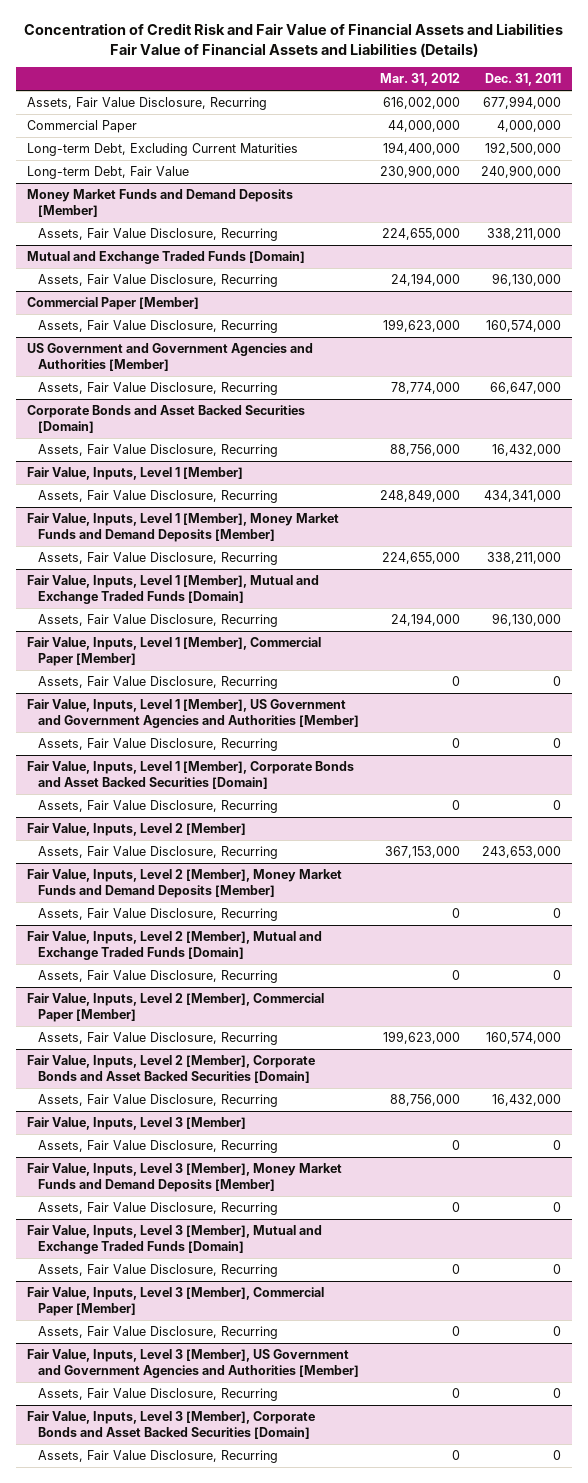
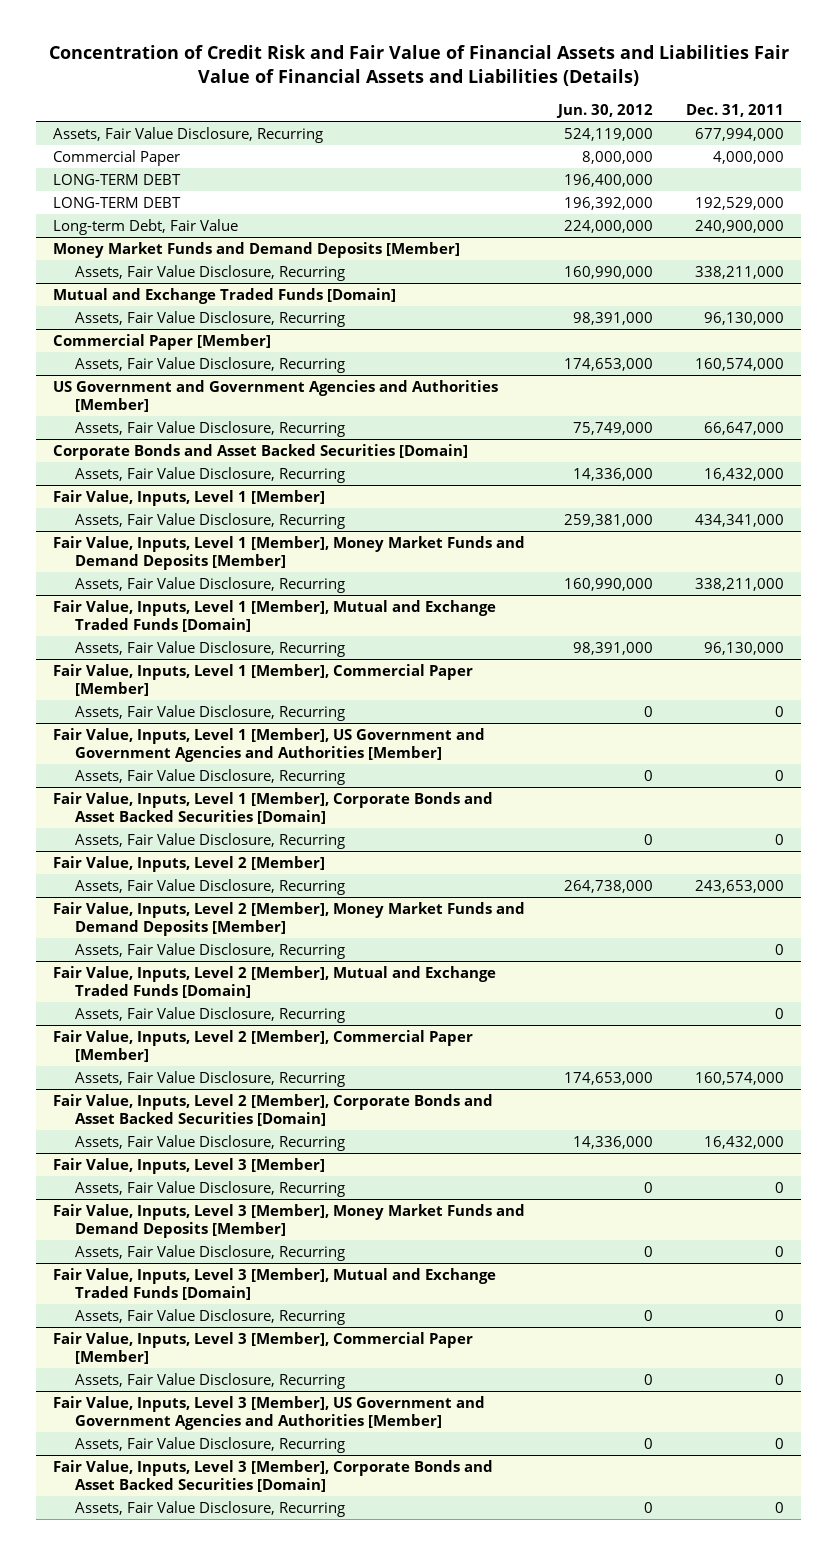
[380,73,461,87] Mar. 31, 2012 -> none
none -> [556,104,654,119] Jun. 30, 2012
none -> [52,174,181,186] LONG-TERM DEBT
[26,143,298,157] Long-term Debt, Excluding Current Maturities -> [52,197,181,209] LONG-TERM DEBT
[485,142,562,156] 192,500,000 -> [695,197,785,211] 192,529,000

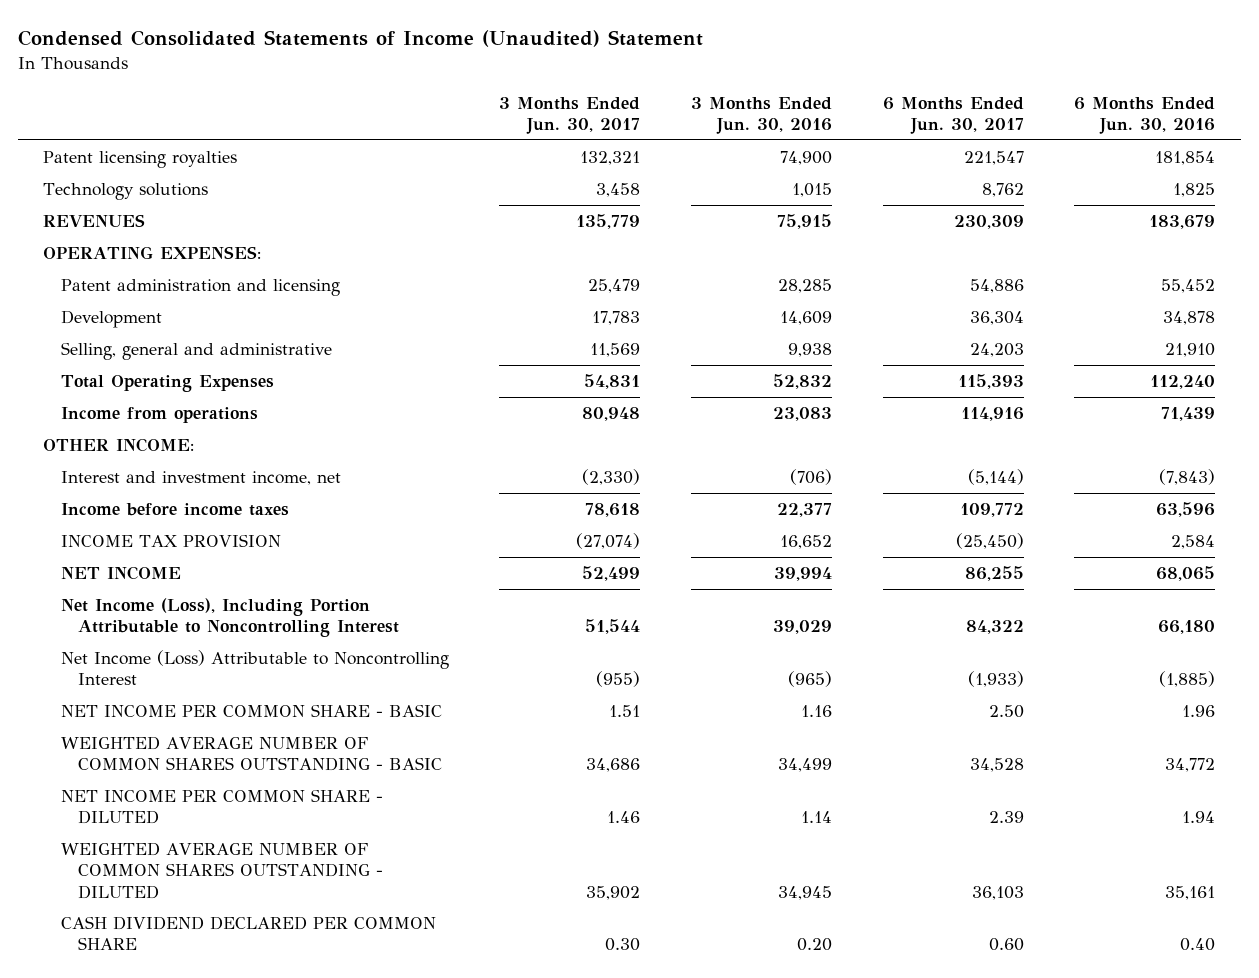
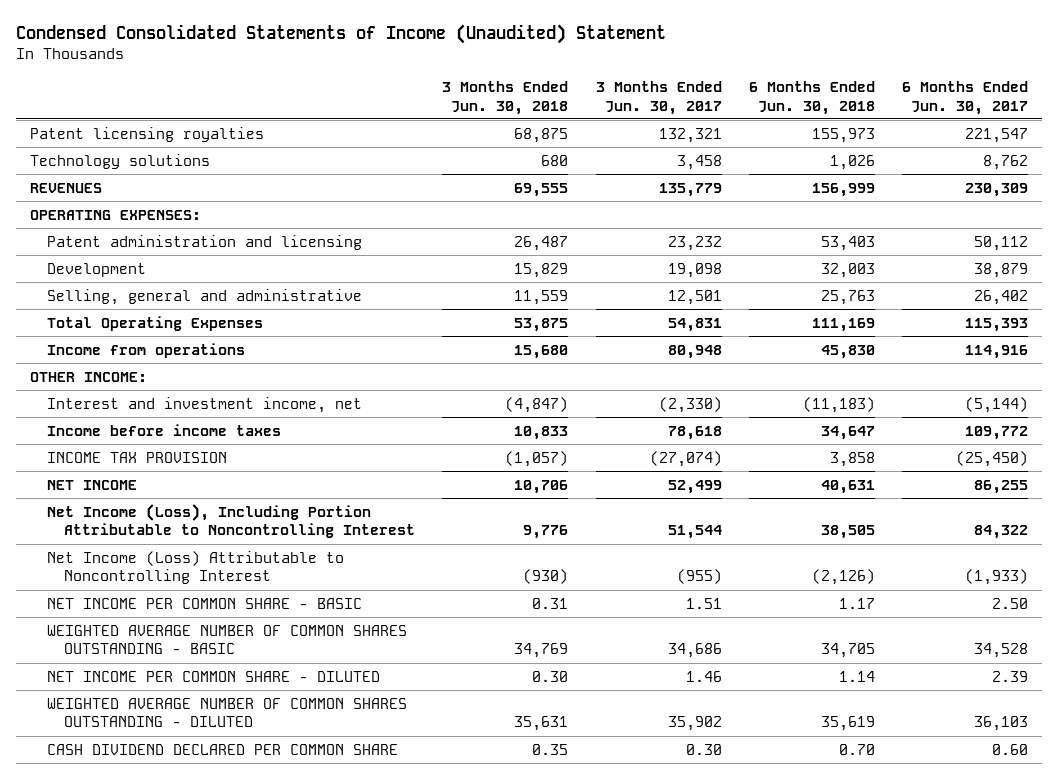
[691,96,833,135] 3 Months Ended Jun. 30, 2016 -> none
[1074,96,1216,135] 6 Months Ended Jun. 30, 2016 -> none
none -> [442,80,569,115] 3 Months Ended Jun. 30, 2018
none -> [748,80,875,115] 6 Months Ended Jun. 30, 2018
[588,278,641,293] 25,479 -> [667,235,722,251] 23,232
[969,278,1024,293] 54,886 -> [974,235,1029,251] 50,112
[592,310,641,325] 17,783 -> [667,262,722,278] 19,098
[969,310,1024,325] 36,304 -> [974,262,1029,278] 38,879
[590,342,641,357] 11,569 -> [667,289,722,305] 12,501
[969,342,1024,357] 24,203 -> [974,289,1029,305] 26,402

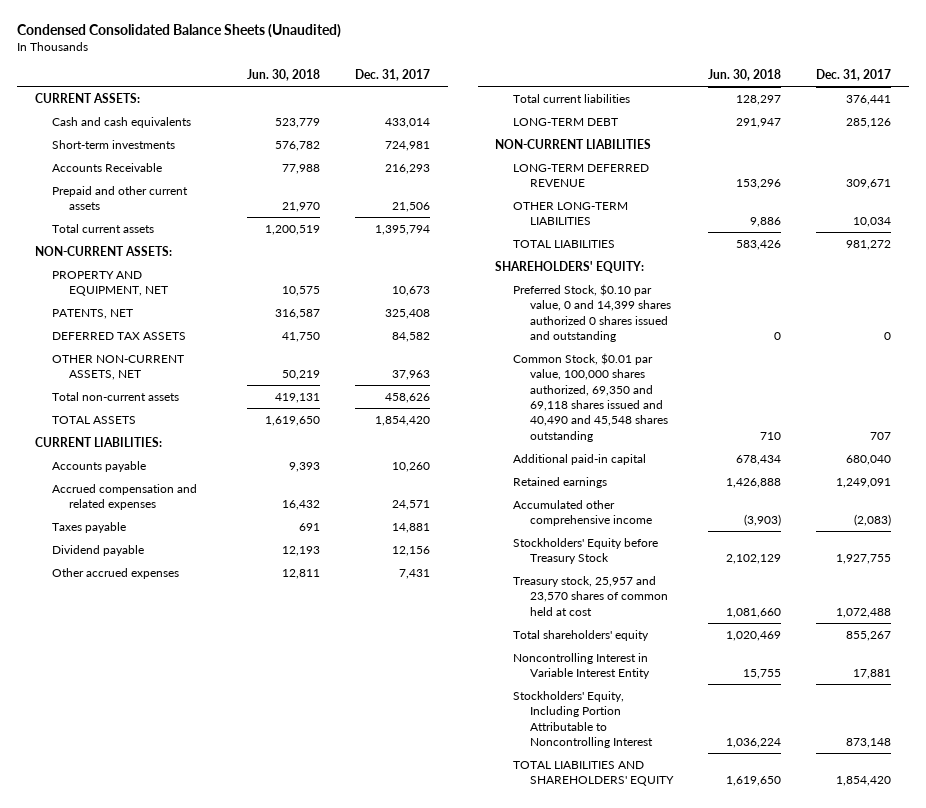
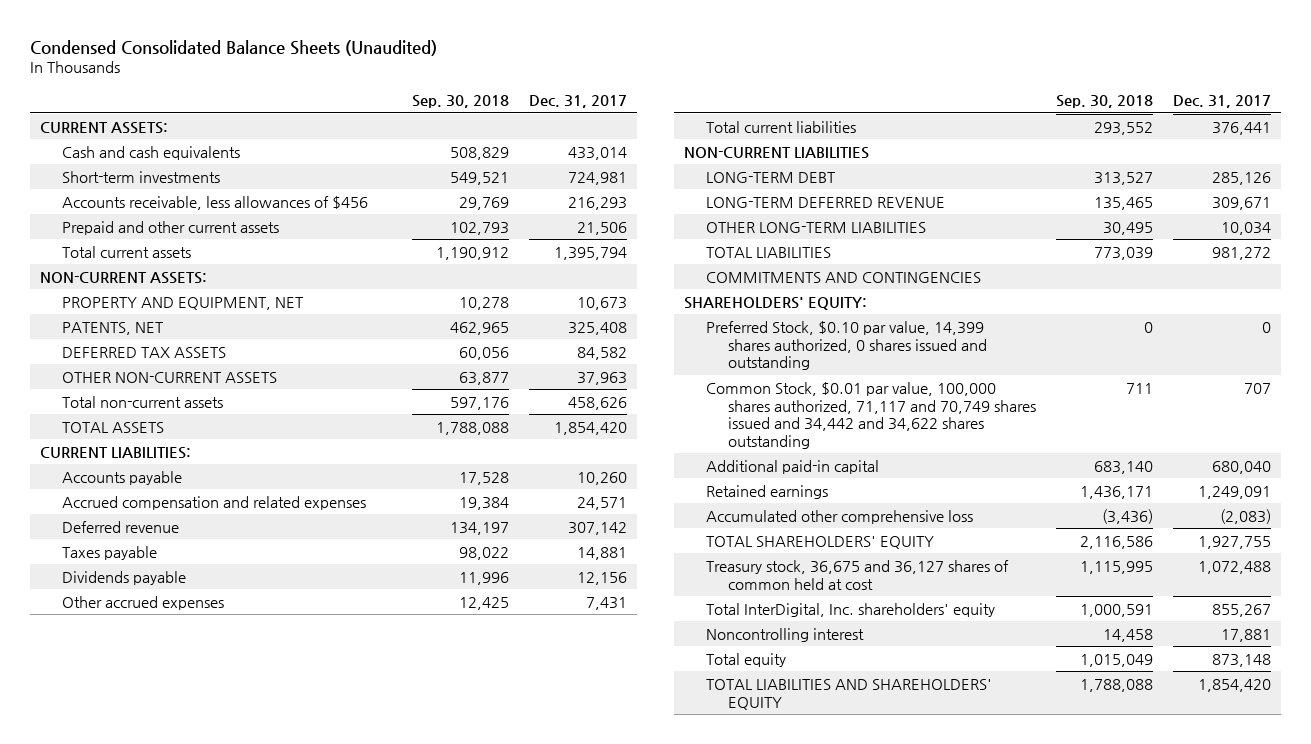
[247,69,321,82] Jun. 30, 2018 -> none
none -> [412,94,510,108] Sep. 30, 2018
[51,162,162,172] Accounts Receivable -> [62,195,369,210] Accounts receivable, less allowances of $456
[51,354,184,381] OTHER NON-CURRENT ASSETS, NET -> [62,371,278,383] OTHER NON-CURRENT ASSETS
none -> [62,520,180,533] Deferred revenue
[51,544,144,556] Dividend payable -> [62,570,187,585] Dividends payable
[512,117,618,126] LONG-TERM DEBT -> [705,171,836,183] LONG-TERM DEBT
none -> [705,271,981,283] COMMITMENTS AND CONTINGENCIES
[512,283,671,342] Preferred Stock, $0.10 par value, 0 and 14,399 shares authorized 0 shares issued and outstanding -> [705,320,987,371] Preferred Stock, $0.10 par value, 14,399 shares authorized, 0 shares issued and outstanding
[512,352,668,442] Common Stock, $0.01 par value, 100,000 shares authorized, 69,350 and 69,118 shares issued and 40,490 and 45,548 shares outstanding -> [705,381,1036,449] Common Stock, $0.01 par value, 100,000 shares authorized, 71,117 and 70,749 shares issued and 34,442 and 34,622 shares outstanding
[512,499,652,527] Accumulated other comprehensive income -> [705,509,973,524] Accumulated other comprehensive loss
[512,537,658,565] Stockholders' Equity before Treasury Stock -> [705,535,934,549] TOTAL SHAREHOLDERS' EQUITY
[512,575,668,616] Treasury stock, 25,957 and 23,570 shares of common held at cost -> [705,559,1009,590] Treasury stock, 36,675 and 36,127 shares of common held at cost
[512,629,649,641] Total shareholders' equity -> [705,602,995,617] Total InterDigital, Inc. shareholders' equity
[512,652,650,680] Noncontrolling Interest in Variable Interest Entity -> [705,627,864,642] Noncontrolling interest
[512,690,653,748] Stockholders' Equity, Including Portion Attributable to Noncontrolling Interest -> [705,652,786,667] Total equity

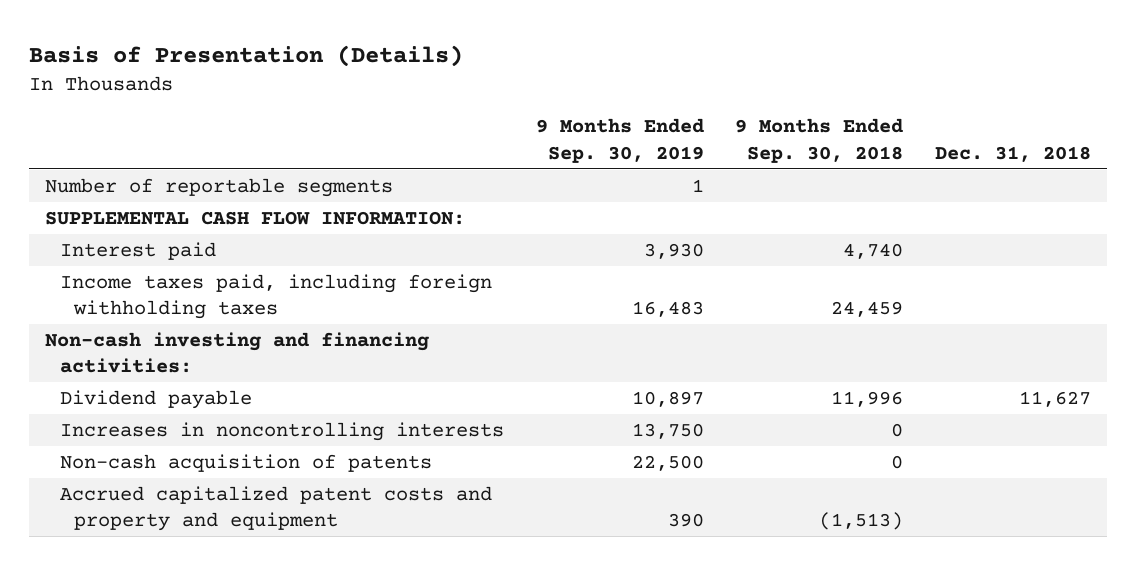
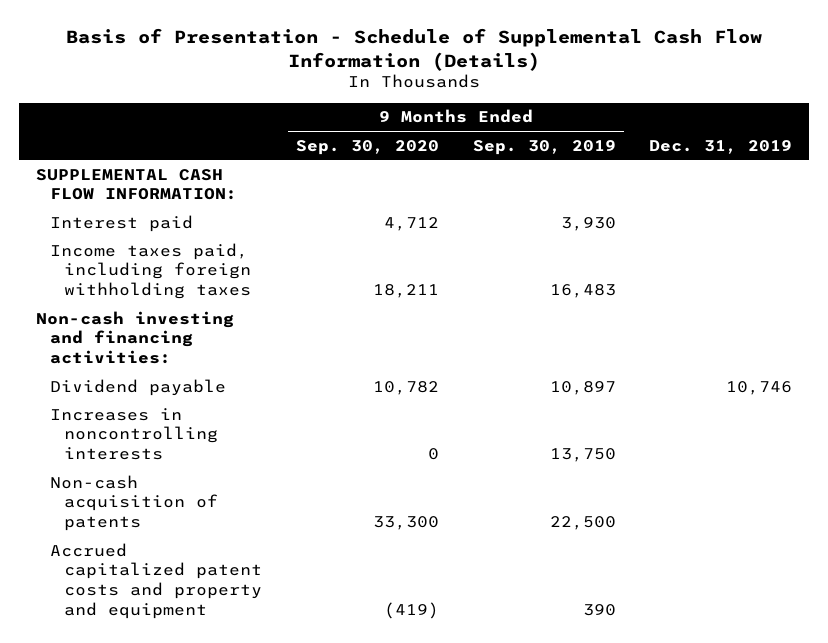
[29,44,464,67] Basis of Presentation (Details) -> [66,27,763,71] Basis of Presentation - Schedule of Supplemental Cash Flow Information (Details)
[735,118,904,163] 9 Months Ended Sep. 30, 2018 -> none
[935,145,1092,162] Dec. 31, 2018 -> none
none -> [295,139,439,155] Sep. 30, 2020
none -> [649,139,793,154] Dec. 31, 2019
[45,177,394,197] Number of reportable segments -> none

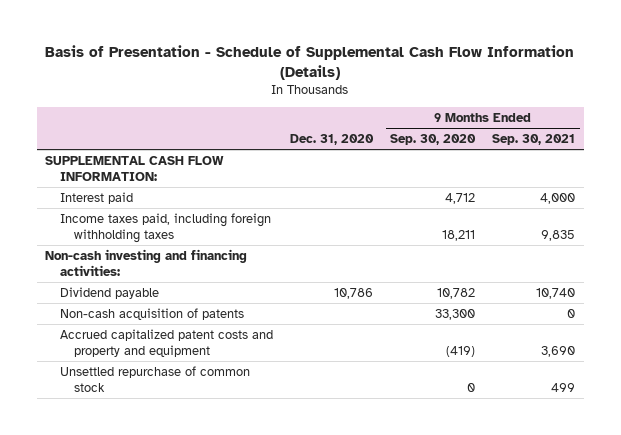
[472,139,616,155] Sep. 30, 2019 -> none
[649,139,793,154] Dec. 31, 2019 -> none
none -> [290,134,375,146] Dec. 31, 2020
none -> [492,134,576,146] Sep. 30, 2021
[50,407,219,461] Increases in noncontrolling interests -> none
none -> [59,366,250,392] Unsettled repurchase of common stock

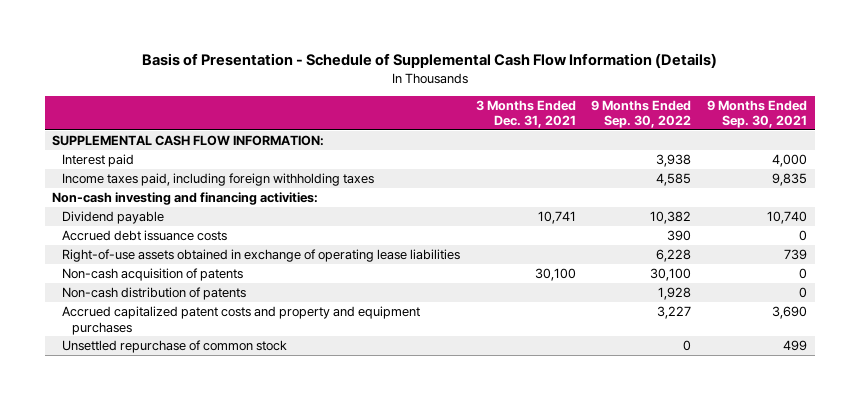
[290,134,375,146] Dec. 31, 2020 -> none
[390,134,477,146] Sep. 30, 2020 -> none
none -> [475,99,576,129] 3 Months Ended Dec. 31, 2021
none -> [591,99,692,129] 9 Months Ended Sep. 30, 2022
none -> [62,230,228,242] Accrued debt issuance costs
none -> [62,249,461,263] Right-of-use assets obtained in exchange of operating lease liabilities
none -> [62,287,247,301] Non-cash distribution of patents
[59,329,273,357] Accrued capitalized patent costs and property and equipment -> [62,306,421,335] Accrued capitalized patent costs and property and equipment purchases

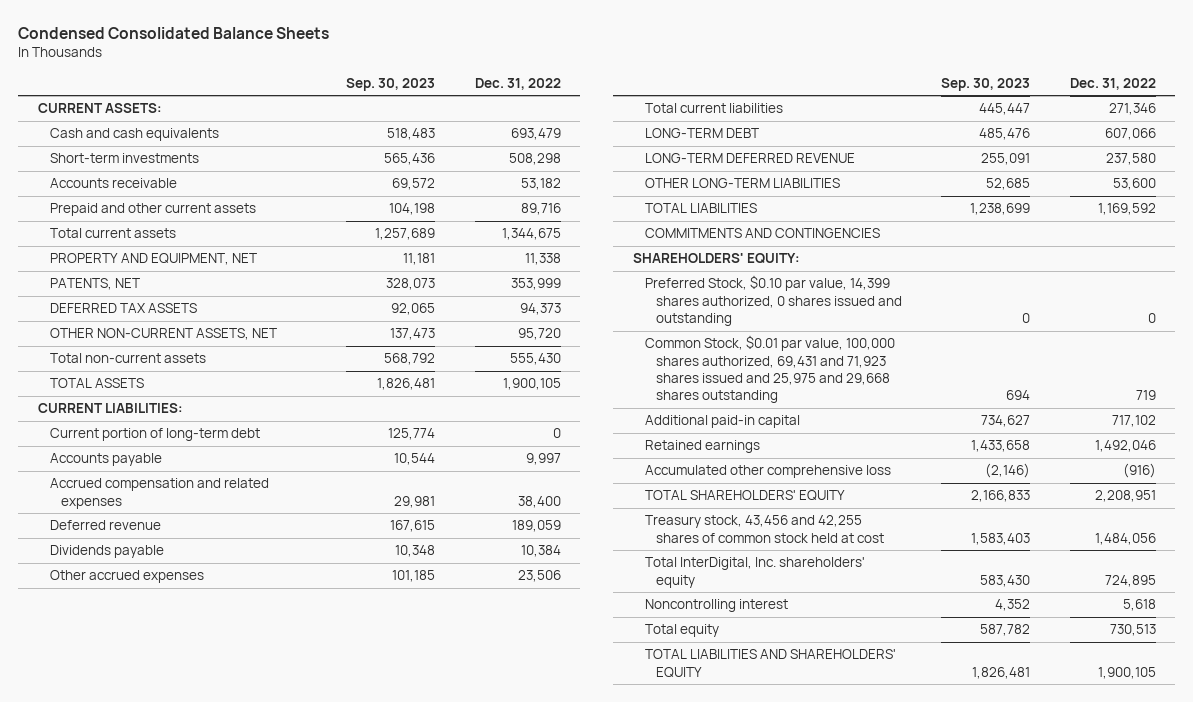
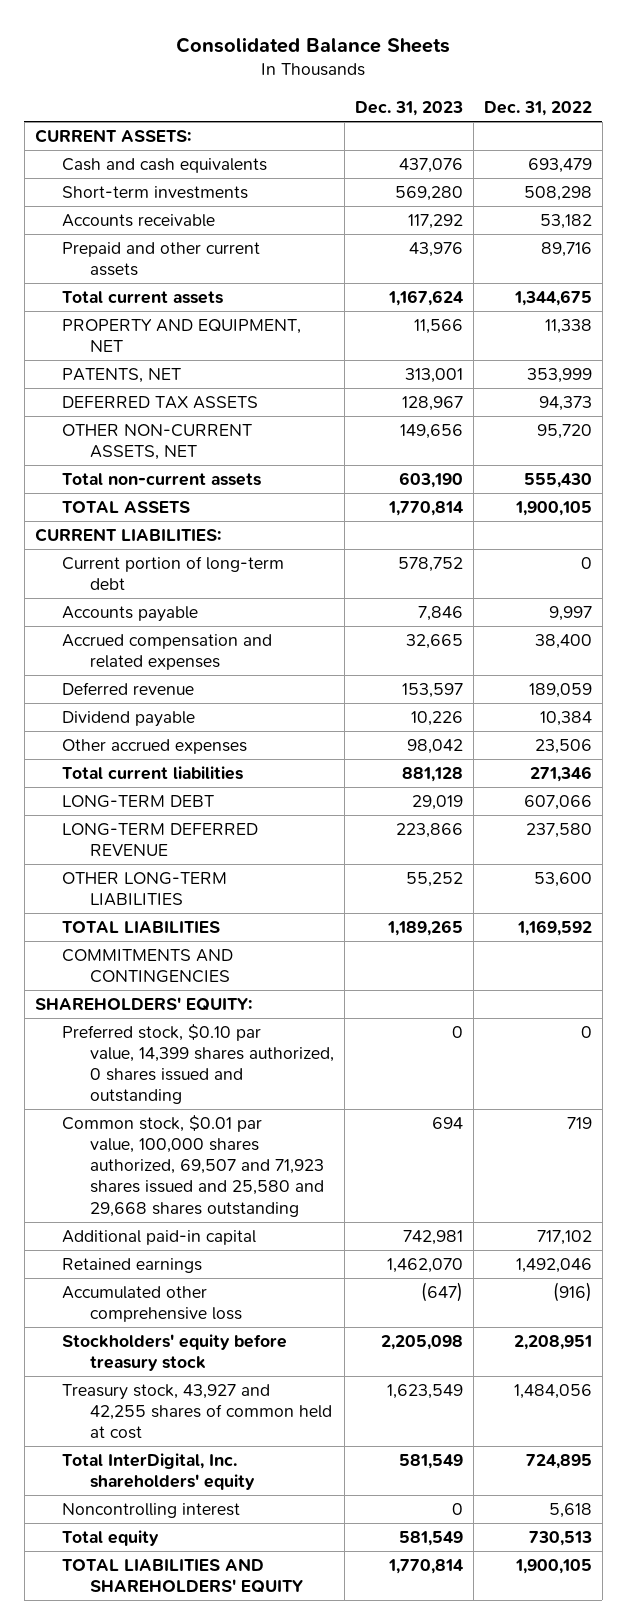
[18,26,330,39] Condensed Consolidated Balance Sheets -> [176,36,451,53] Consolidated Balance Sheets
[346,77,436,91] Sep. 30, 2023 -> none
none -> [354,100,463,116] Dec. 31, 2023
[49,545,164,559] Dividends payable -> [62,710,196,727] Dividend payable
[644,275,903,326] Preferred Stock, $0.10 par value, 14,399 shares authorized, 0 shares issued and outstanding -> [62,1023,334,1105] Preferred stock, $0.10 par value, 14,399 shares authorized, 0 shares issued and outstanding
[644,335,895,404] Common Stock, $0.01 par value, 100,000 shares authorized, 69,431 and 71,923 shares issued and 25,975 and 29,668 shares outstanding -> [62,1114,324,1217] Common stock, $0.01 par value, 100,000 shares authorized, 69,507 and 71,923 shares issued and 25,580 and 29,668 shares outstanding
[644,490,845,502] TOTAL SHAREHOLDERS' EQUITY -> [62,1333,288,1372] Stockholders' equity before treasury stock
[644,515,885,543] Treasury stock, 43,456 and 42,255 shares of common stock held at cost -> [62,1383,332,1440] Treasury stock, 43,927 and 42,255 shares of common held at cost

